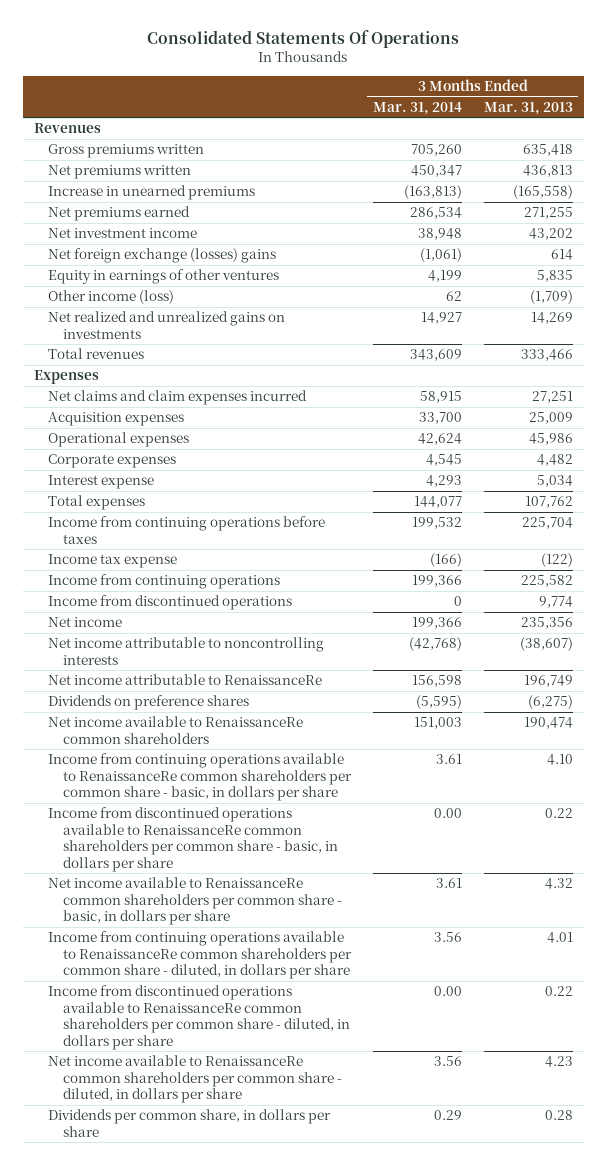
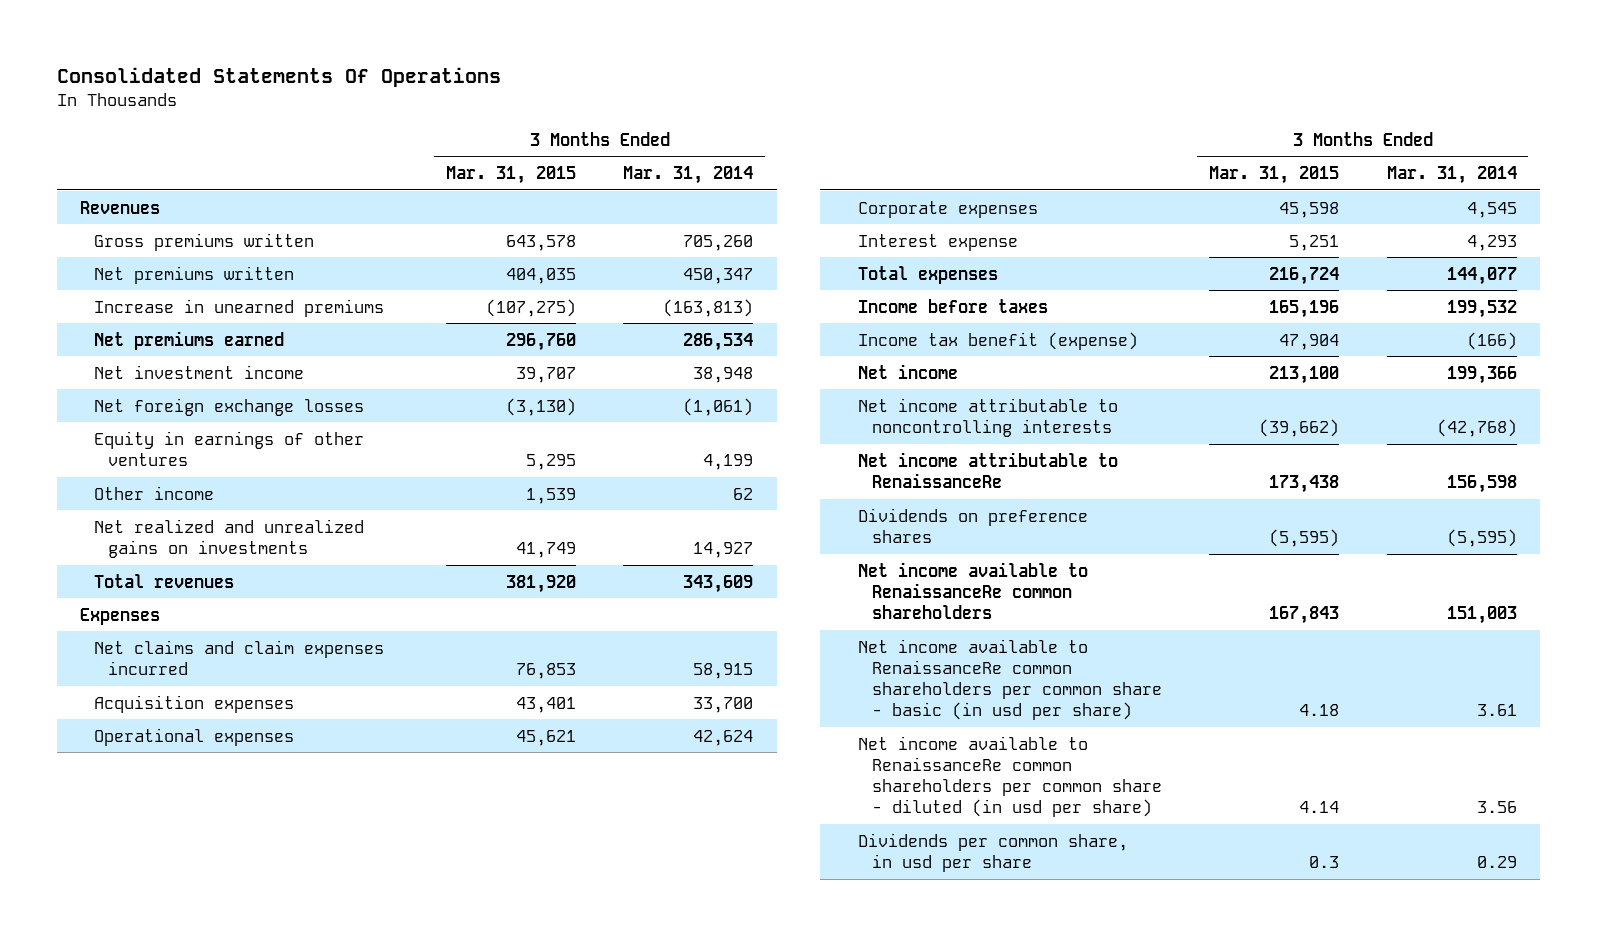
[483,101,573,115] Mar. 31, 2013 -> none
none -> [445,166,576,185] Mar. 31, 2015
[48,248,277,264] Net foreign exchange (losses) gains -> [94,397,365,416] Net foreign exchange losses
[48,290,175,305] Other income (loss) -> [94,485,215,500] Other income
[48,574,281,590] Income from continuing operations -> none
[48,595,293,611] Income from discontinued operations -> none
[48,516,326,544] Income from continuing operations before taxes -> [857,298,1048,313] Income before taxes
[48,554,178,569] Income tax expense -> [857,331,1138,350] Income tax benefit (expense)
[48,753,352,802] Income from continuing operations available to RenaissanceRe common shareholders per common share - basic, in dollars per share -> none
[48,807,338,872] Income from discontinued operations available to RenaissanceRe common shareholders per common share - basic, in dollars per share -> none
[48,931,352,980] Income from continuing operations available to RenaissanceRe common shareholders per common share - diluted, in dollars per share -> none
[48,985,350,1050] Income from discontinued operations available to RenaissanceRe common shareholders per common share - diluted, in dollars per share -> none
[48,877,342,926] Net income available to RenaissanceRe common shareholders per common share - basic, in dollars per share -> [857,638,1162,721] Net income available to RenaissanceRe common shareholders per common share - basic (in usd per share)
[48,1055,342,1104] Net income available to RenaissanceRe common shareholders per common share - diluted, in dollars per share -> [857,735,1162,818] Net income available to RenaissanceRe common shareholders per common share - diluted (in usd per share)
[48,1109,332,1137] Dividends per common share, in dollars per share -> [857,832,1128,872] Dividends per common share, in usd per share

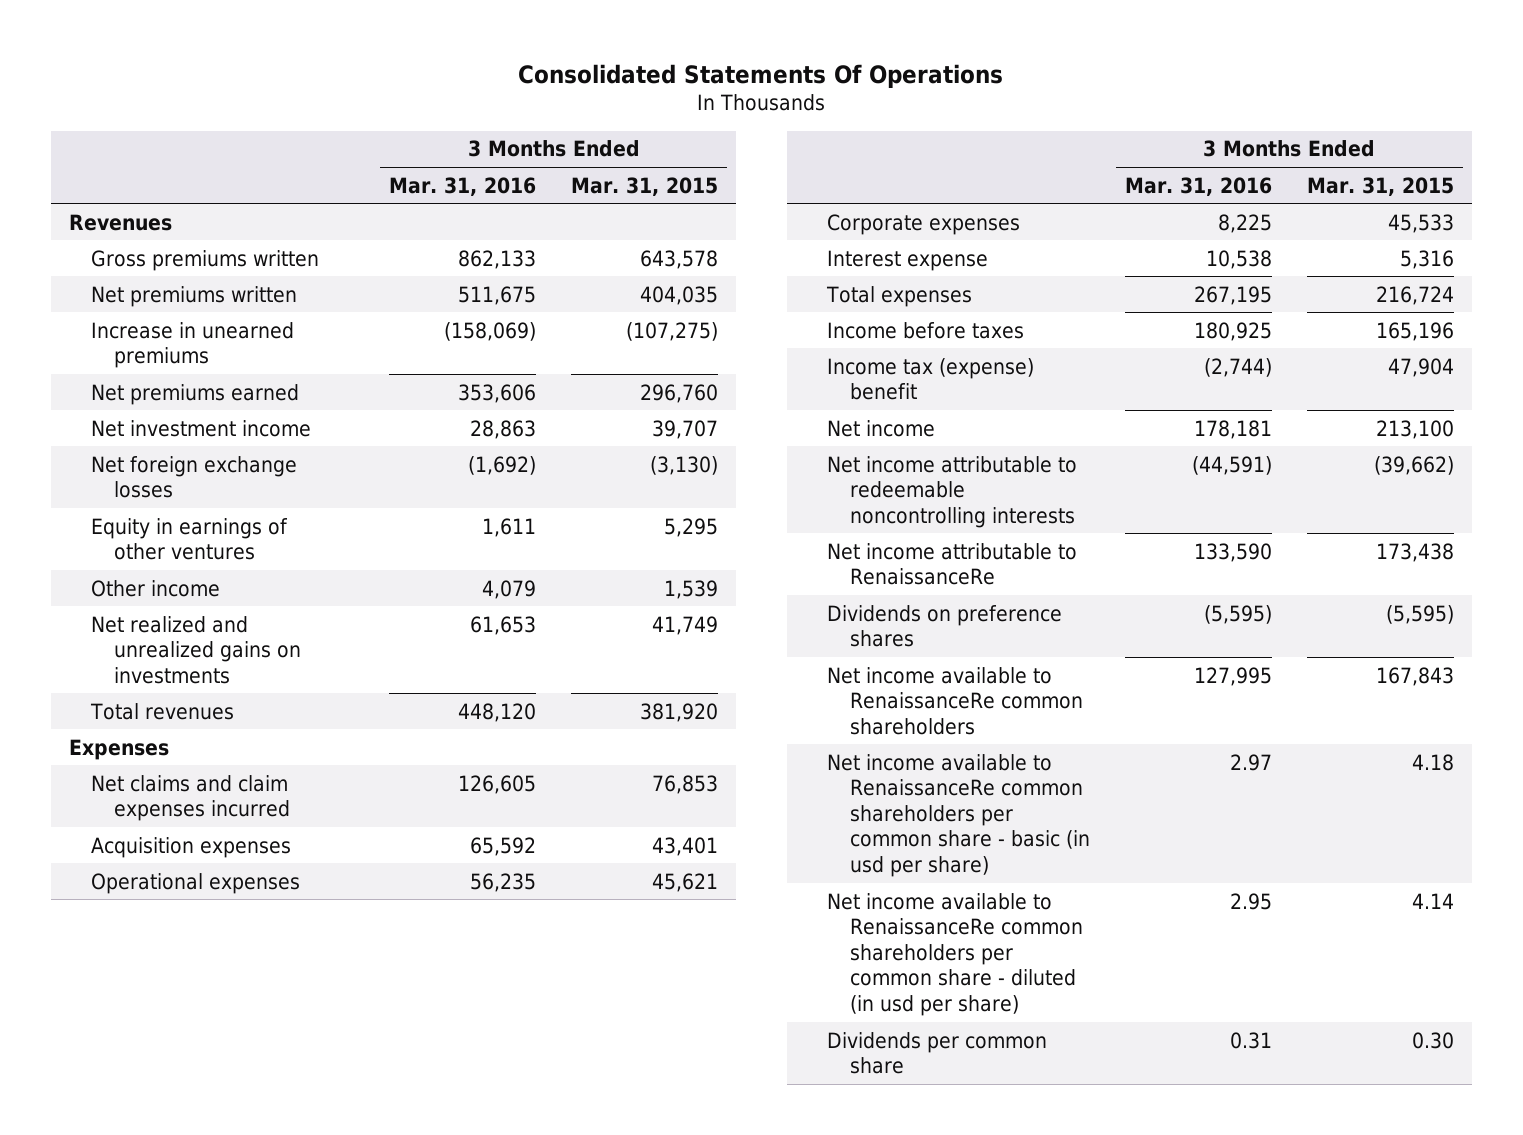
[623,166,754,185] Mar. 31, 2014 -> none
none -> [388,176,536,196] Mar. 31, 2016
[1279,201,1340,218] 45,598 -> [1387,213,1454,233] 45,533
[1289,234,1340,251] 5,251 -> [1399,249,1454,269] 5,316
[857,331,1138,350] Income tax benefit (expense) -> [827,357,1035,401] Income tax (expense) benefit
[857,397,1118,437] Net income attributable to noncontrolling interests -> [827,455,1078,528] Net income attributable to redeemable noncontrolling interests
[857,832,1128,872] Dividends per common share, in usd per share -> [827,1031,1048,1075] Dividends per common share
[1309,855,1340,868] 0.3 -> [1411,1031,1454,1049] 0.30

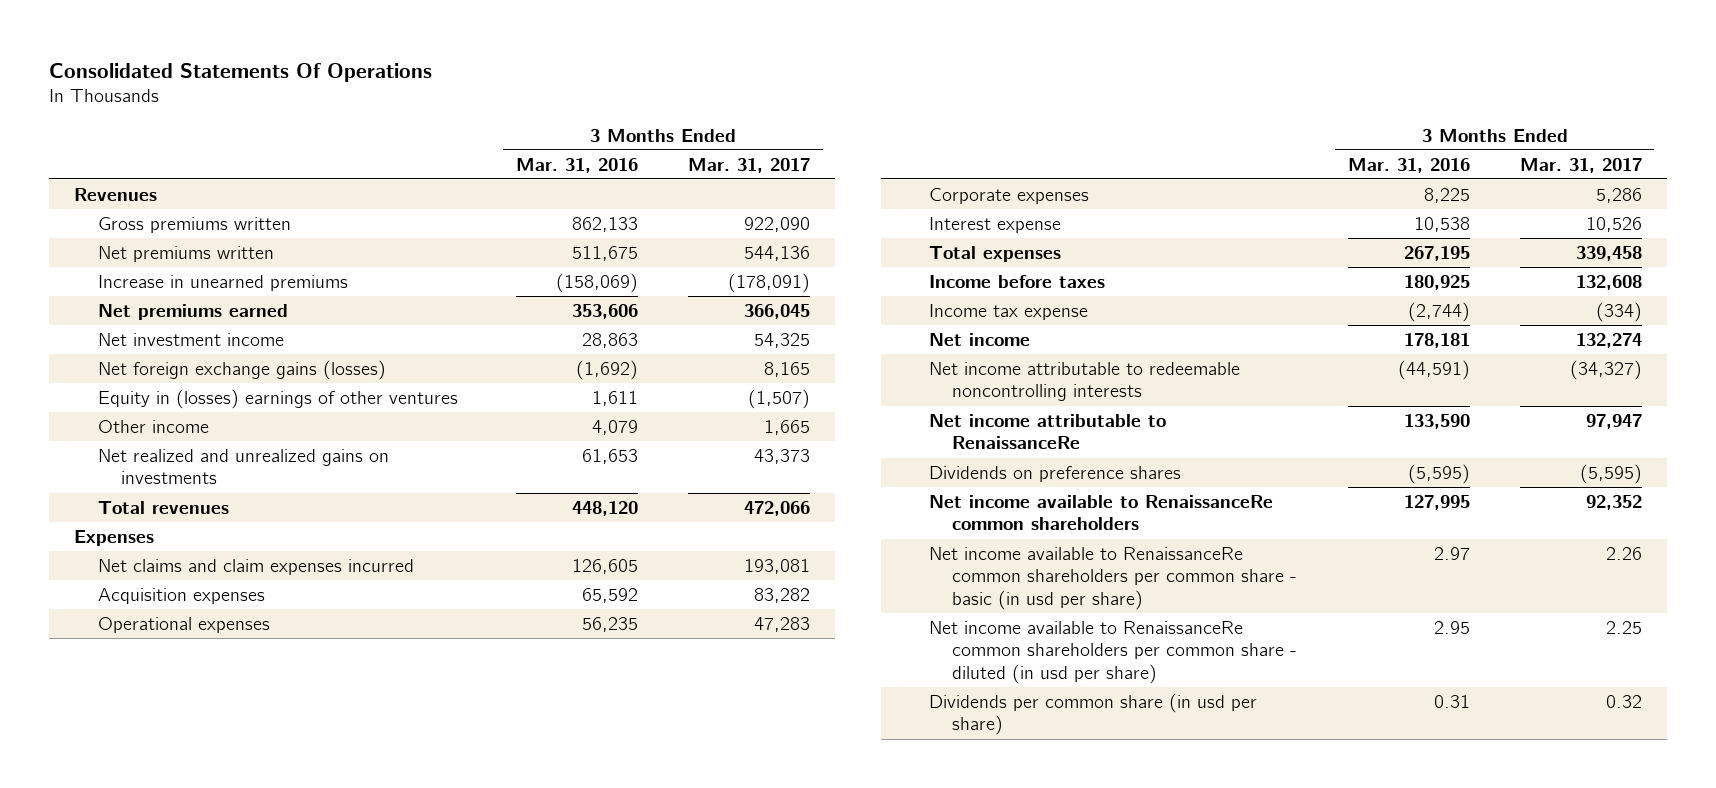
[571,176,719,196] Mar. 31, 2015 -> none
none -> [688,157,811,173] Mar. 31, 2017
[91,455,298,499] Net foreign exchange losses -> [97,359,386,380] Net foreign exchange gains (losses)
[91,517,289,561] Equity in earnings of other ventures -> [97,388,458,409] Equity in (losses) earnings of other ventures
[827,357,1035,401] Income tax (expense) benefit -> [929,303,1089,320] Income tax expense
[827,1031,1048,1075] Dividends per common share -> [929,692,1258,736] Dividends per common share (in usd per share)

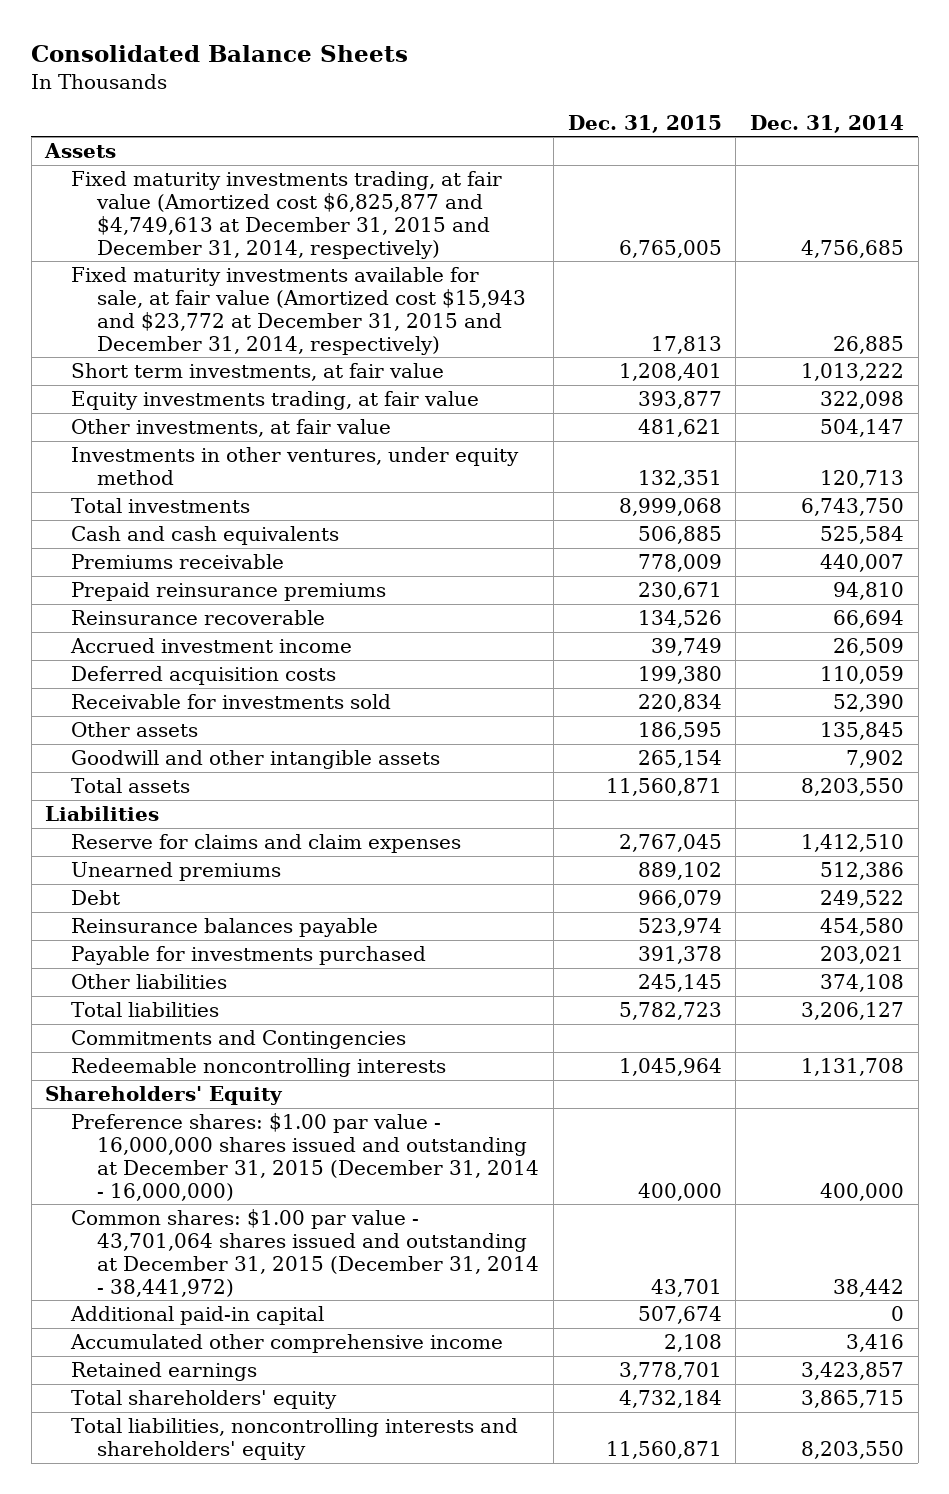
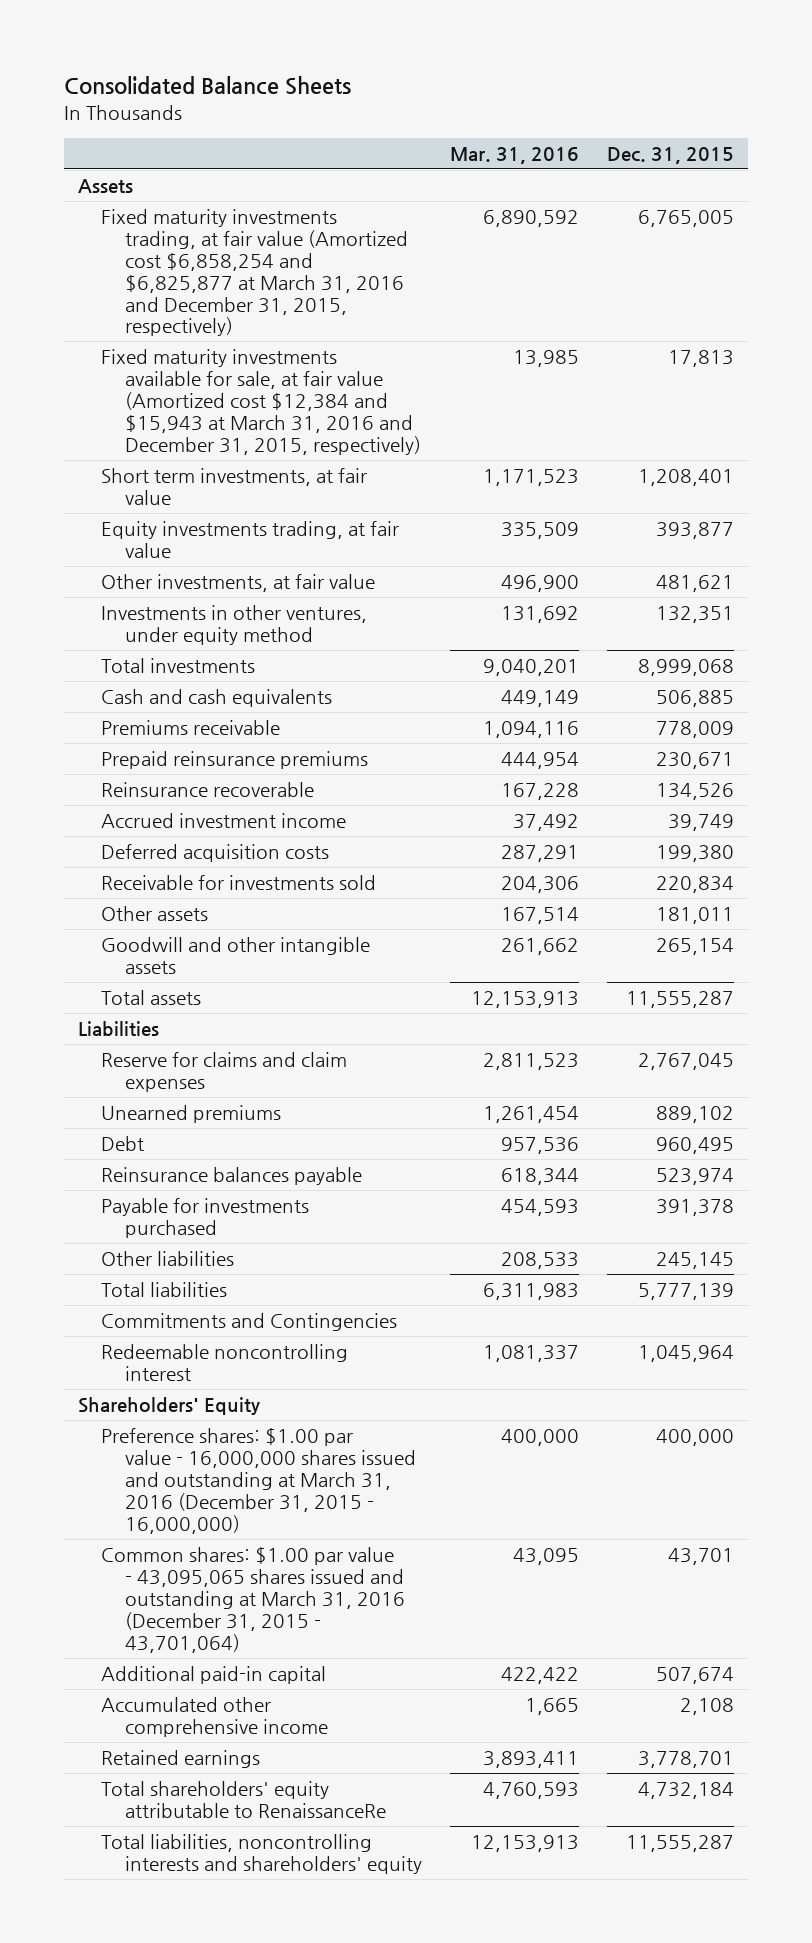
[749,114,904,133] Dec. 31, 2014 -> none
none -> [449,146,579,164] Mar. 31, 2016
[71,171,503,259] Fixed maturity investments trading, at fair value (Amortized cost $6,825,877 and $4,749,613 at December 31, 2015 and December 31, 2014, respectively) -> [101,209,409,337] Fixed maturity investments trading, at fair value (Amortized cost $6,858,254 and $6,825,877 at March 31, 2016 and December 31, 2015, respectively)
[71,267,527,355] Fixed maturity investments available for sale, at fair value (Amortized cost $15,943 and $23,772 at December 31, 2015 and December 31, 2014, respectively) -> [101,349,422,455] Fixed maturity investments available for sale, at fair value (Amortized cost $12,384 and $15,943 at March 31, 2016 and December 31, 2015, respectively)
[637,722,722,741] 186,595 -> [655,907,734,925] 181,011
[605,778,722,797] 11,560,871 -> [625,991,734,1009] 11,555,287
[637,890,722,909] 966,079 -> [655,1137,734,1155] 960,495
[618,1002,722,1021] 5,782,723 -> [637,1283,734,1301] 5,777,139
[71,1058,447,1078] Redeemable noncontrolling interests -> [101,1344,349,1382] Redeemable noncontrolling interest
[71,1113,540,1201] Preference shares: $1.00 par value - 16,000,000 shares issued and outstanding at December 31, 2015 (December 31, 2014 - 16,000,000) -> [101,1428,417,1534] Preference shares: $1.00 par value - 16,000,000 shares issued and outstanding at March 31, 2016 (December 31, 2015 - 16,000,000)
[71,1209,540,1297] Common shares: $1.00 par value - 43,701,064 shares issued and outstanding at December 31, 2015 (December 31, 2014 - 38,441,972) -> [101,1547,406,1653] Common shares: $1.00 par value - 43,095,065 shares issued and outstanding at March 31, 2016 (December 31, 2015 - 43,701,064)
[71,1390,338,1410] Total shareholders' equity -> [101,1781,387,1819] Total shareholders' equity attributable to RenaissanceRe
[605,1440,722,1459] 11,560,871 -> [625,1835,734,1853] 11,555,287

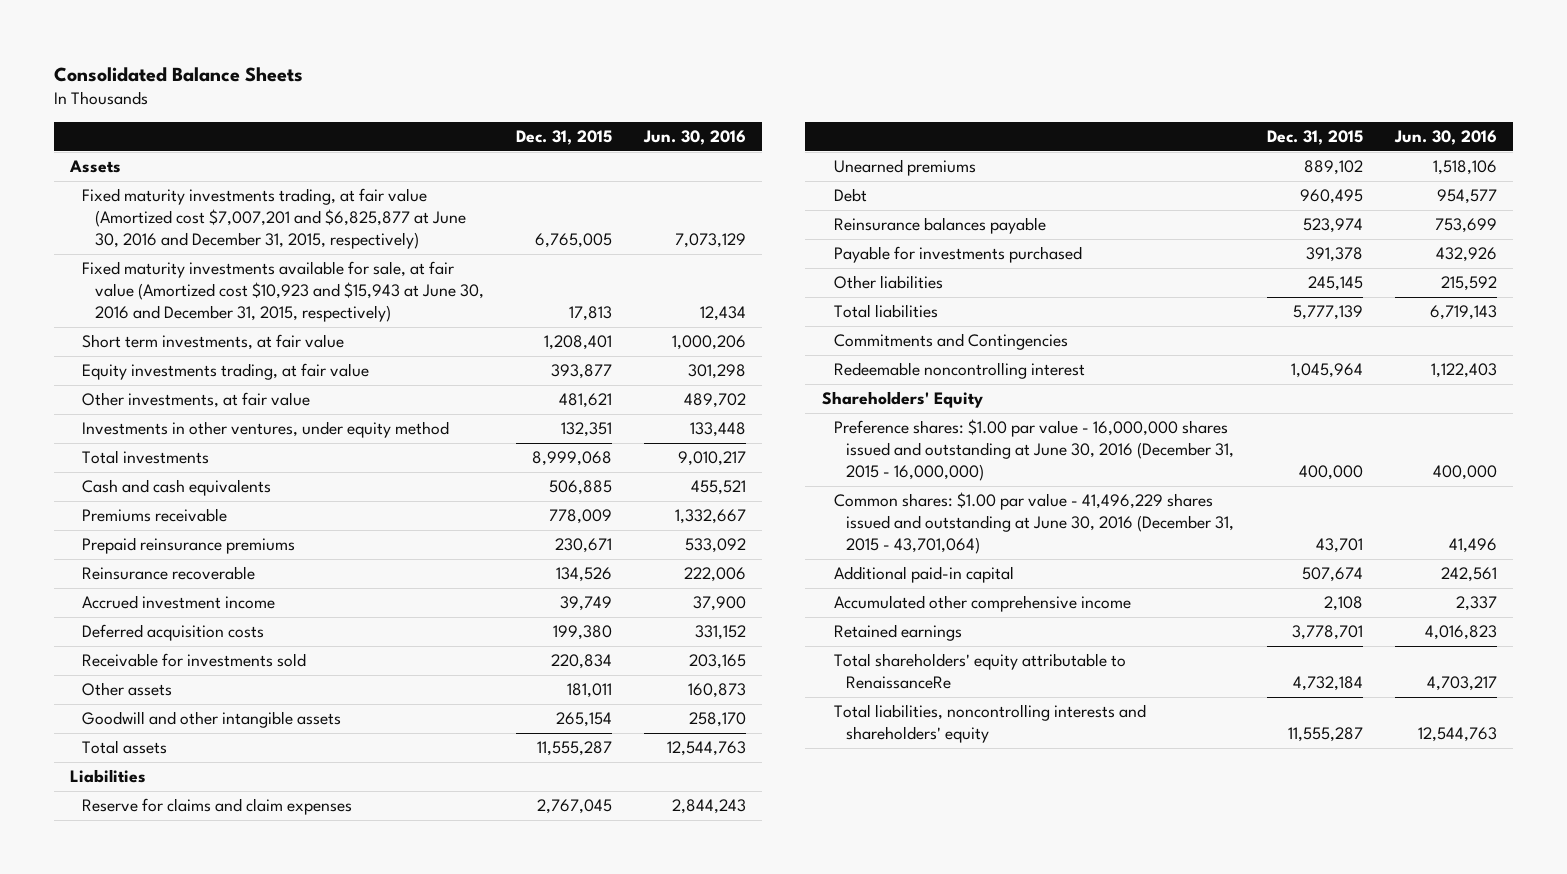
[449,146,579,164] Mar. 31, 2016 -> none
none -> [642,130,746,146] Jun. 30, 2016
[101,209,409,337] Fixed maturity investments trading, at fair value (Amortized cost $6,858,254 and $6,825,877 at March 31, 2016 and December 31, 2015, respectively) -> [82,188,466,249] Fixed maturity investments trading, at fair value (Amortized cost $7,007,201 and $6,825,877 at June 30, 2016 and December 31, 2015, respectively)
[101,349,422,455] Fixed maturity investments available for sale, at fair value (Amortized cost $12,384 and $15,943 at March 31, 2016 and December 31, 2015, respectively) -> [82,261,484,322] Fixed maturity investments available for sale, at fair value (Amortized cost $10,923 and $15,943 at June 30, 2016 and December 31, 2015, respectively)
[101,1428,417,1534] Preference shares: $1.00 par value - 16,000,000 shares issued and outstanding at March 31, 2016 (December 31, 2015 - 16,000,000) -> [833,419,1235,481] Preference shares: $1.00 par value - 16,000,000 shares issued and outstanding at June 30, 2016 (December 31, 2015 - 16,000,000)
[101,1547,406,1653] Common shares: $1.00 par value - 43,095,065 shares issued and outstanding at March 31, 2016 (December 31, 2015 - 43,701,064) -> [833,492,1235,554] Common shares: $1.00 par value - 41,496,229 shares issued and outstanding at June 30, 2016 (December 31, 2015 - 43,701,064)

